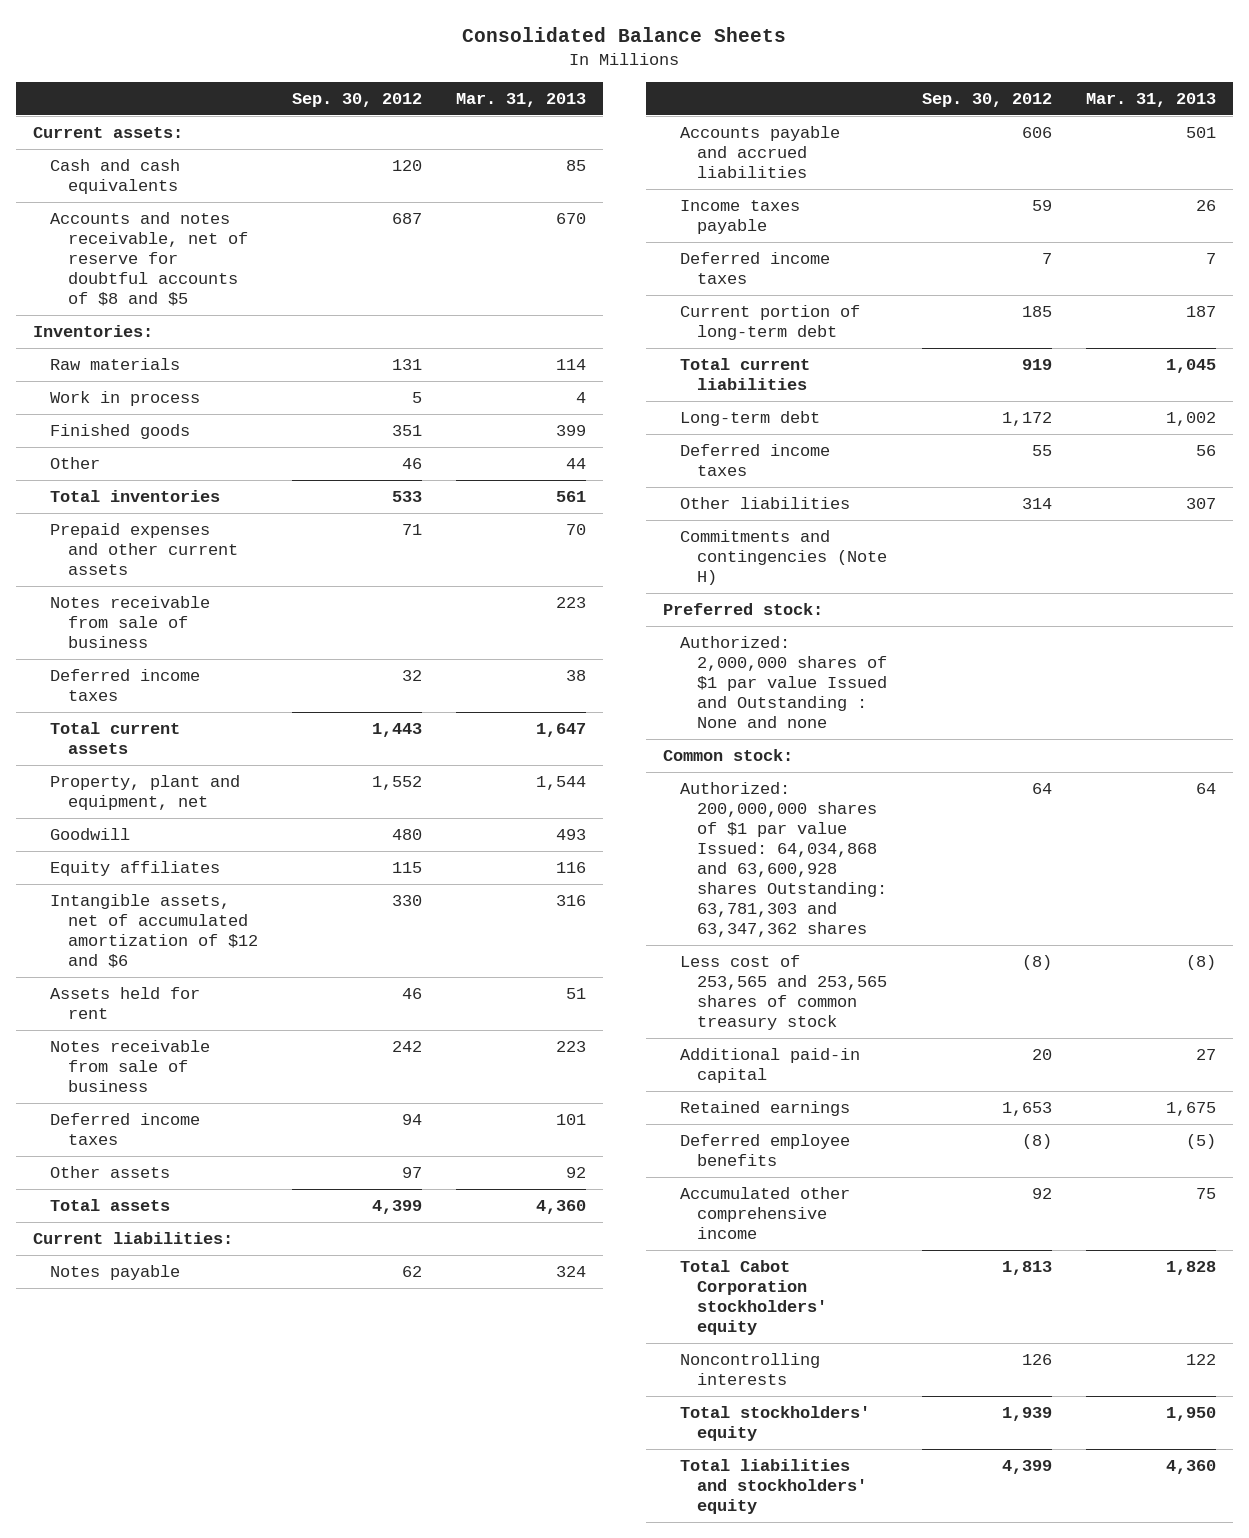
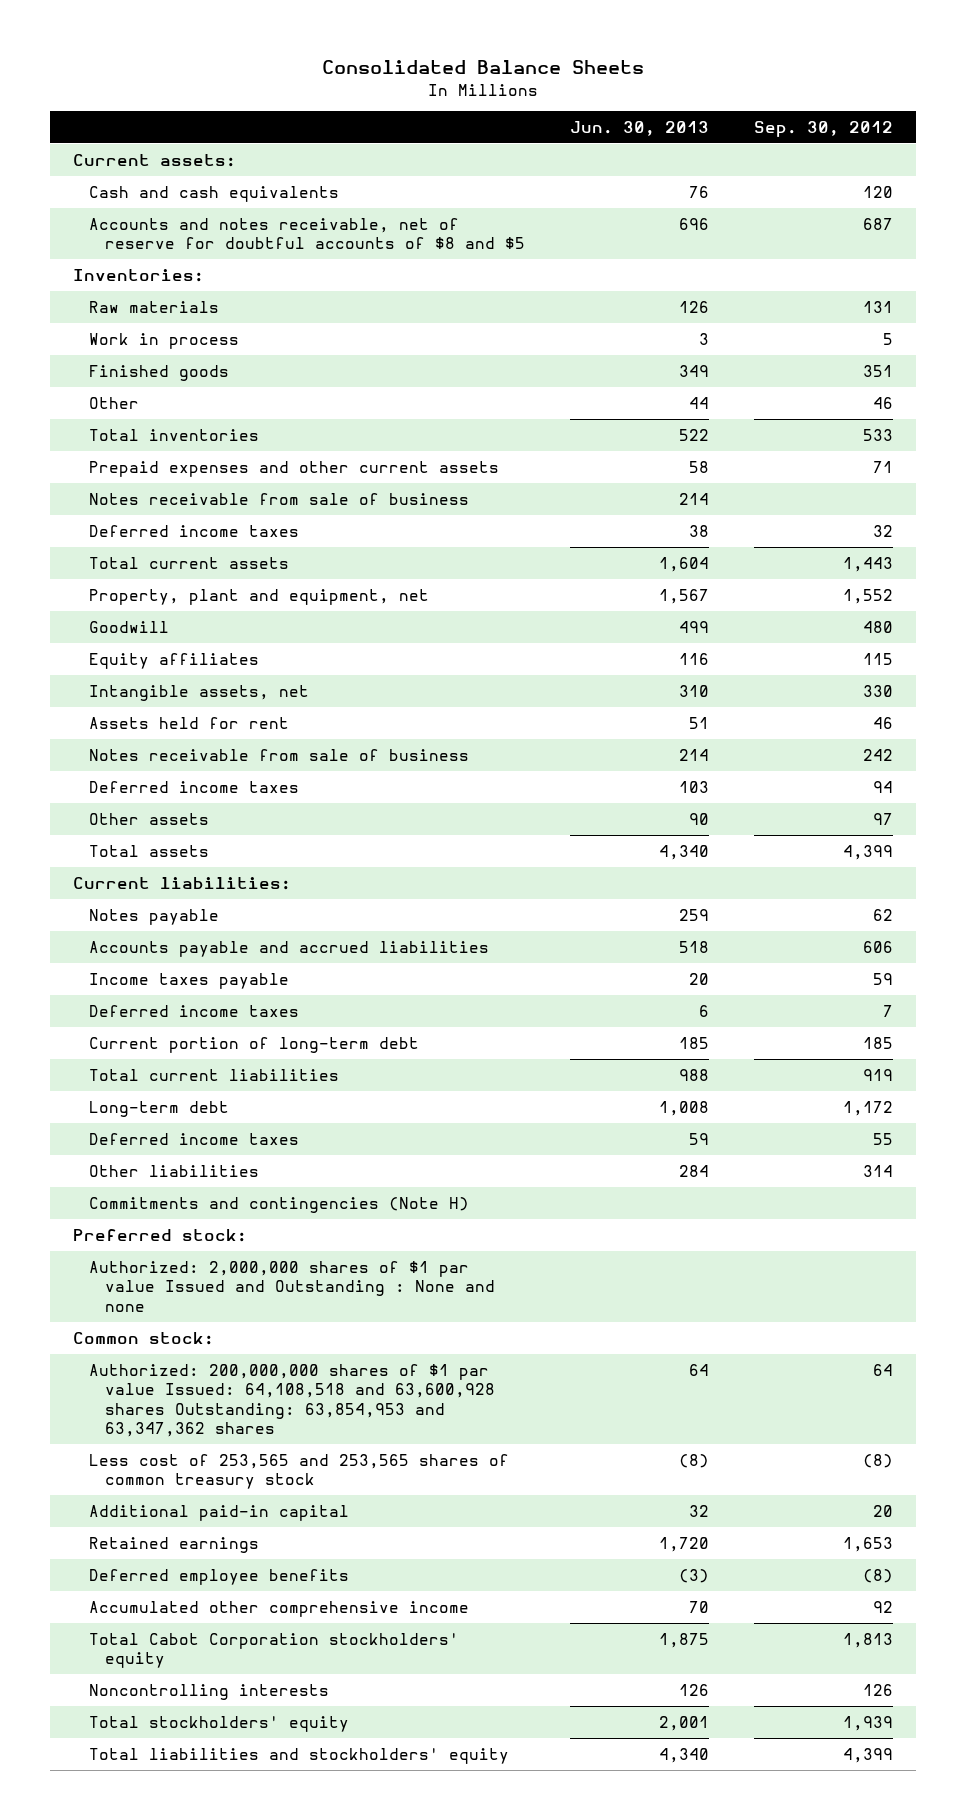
[456,93,587,108] Mar. 31, 2013 -> none
none -> [570,121,710,137] Jun. 30, 2013
[50,893,258,969] Intangible assets, net of accumulated amortization of $12 and $6 -> [88,684,309,701] Intangible assets, net
[680,781,888,938] Authorized: 200,000,000 shares of $1 par value Issued: 64,034,868 and 63,600,928 shares Outstanding: 63,781,303 and 63,347,362 shares -> [88,1363,496,1438] Authorized: 200,000,000 shares of $1 par value Issued: 64,108,518 and 63,600,928 shares Outstanding: 63,854,953 and 63,347,362 shares

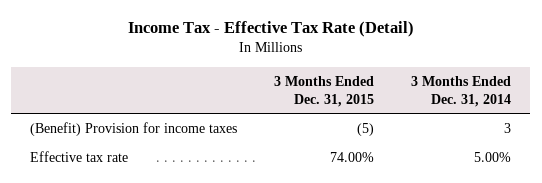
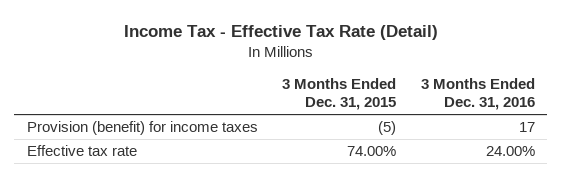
[411,75,512,107] 3 Months Ended Dec. 31, 2014 -> none
none -> [420,78,535,111] 3 Months Ended Dec. 31, 2016
[30,122,238,137] (Benefit) Provision for income taxes -> [26,121,258,136] Provision (benefit) for income taxes

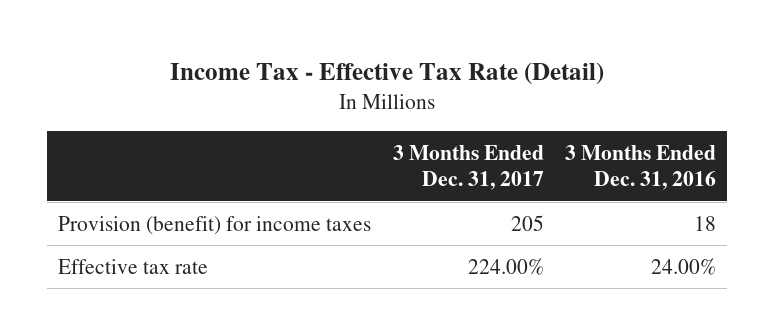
[282,78,397,111] 3 Months Ended Dec. 31, 2015 -> none
none -> [392,144,544,190] 3 Months Ended Dec. 31, 2017
[518,122,535,133] 17 -> [694,215,717,231] 18

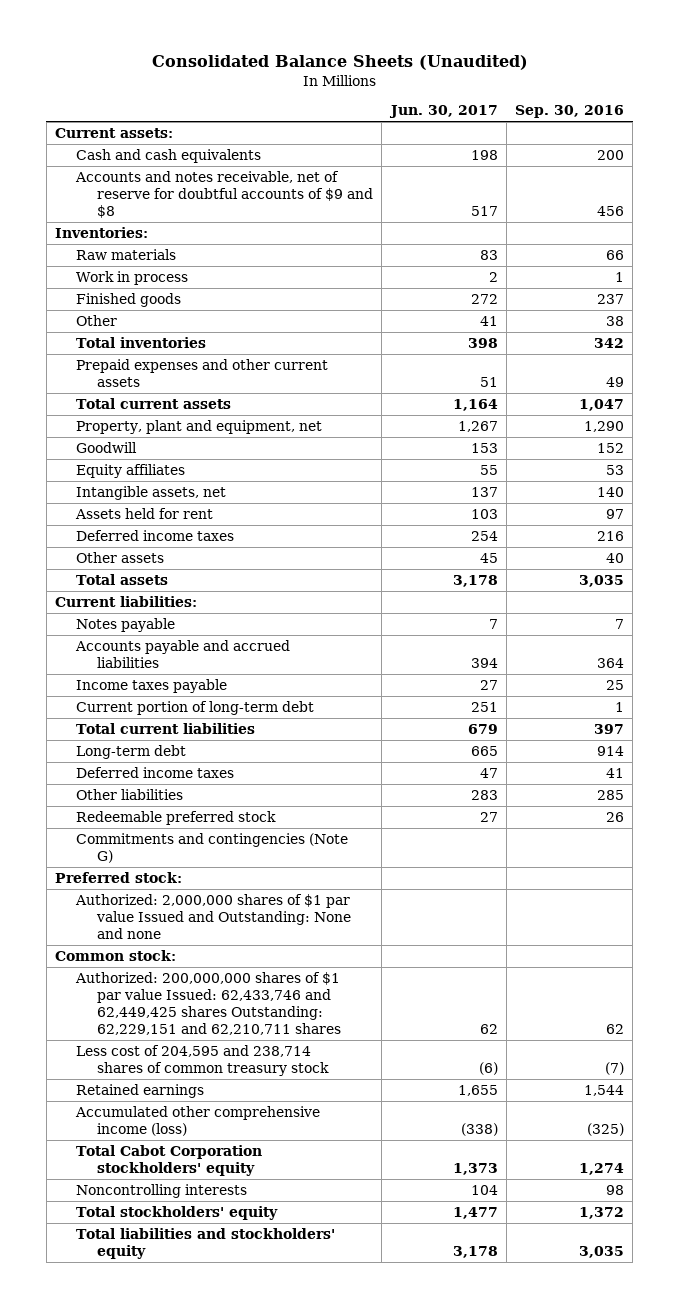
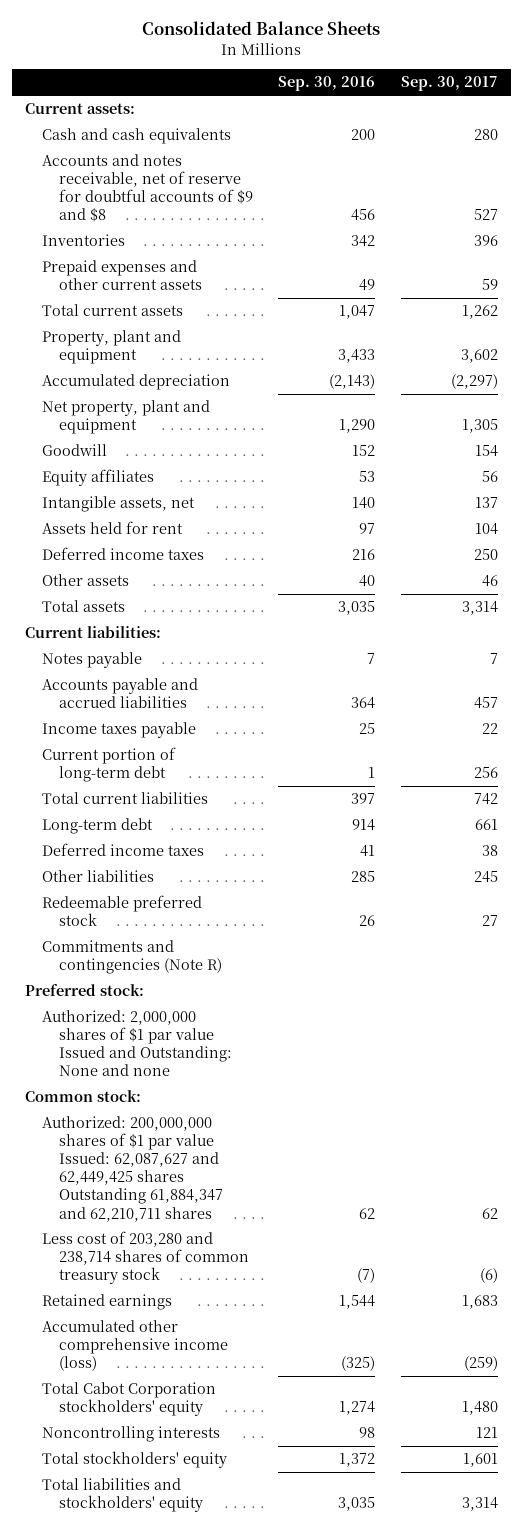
[151,55,528,71] Consolidated Balance Sheets (Unaudited) -> [142,20,381,35] Consolidated Balance Sheets
[388,105,498,119] Jun. 30, 2017 -> none
none -> [400,76,498,92] Sep. 30, 2017
[54,226,148,238] Inventories: -> none
[76,248,177,260] Raw materials -> none
[76,270,189,285] Work in process -> none
[76,292,182,307] Finished goods -> none
[76,314,118,326] Other -> none
[76,336,207,348] Total inventories -> [41,234,125,247] Inventories
none -> [41,330,181,365] Property, plant and equipment
none -> [41,374,230,391] Accumulated depreciation
[76,419,323,434] Property, plant and equipment, net -> [41,400,210,435] Net property, plant and equipment
[76,832,349,863] Commitments and contingencies (Note G) -> [41,940,222,975] Commitments and contingencies (Note R)
[75,971,342,1035] Authorized: 200,000,000 shares of $1 par value Issued: 62,433,746 and 62,449,425 shares Outstanding: 62,229,151 and 62,210,711 shares -> [41,1116,223,1222] Authorized: 200,000,000 shares of $1 par value Issued: 62,087,627 and 62,449,425 shares Outstanding 61,884,347 and 62,210,711 shares
[76,1044,330,1076] Less cost of 204,595 and 238,714 shares of common treasury stock -> [41,1231,249,1285] Less cost of 203,280 and 238,714 shares of common treasury stock

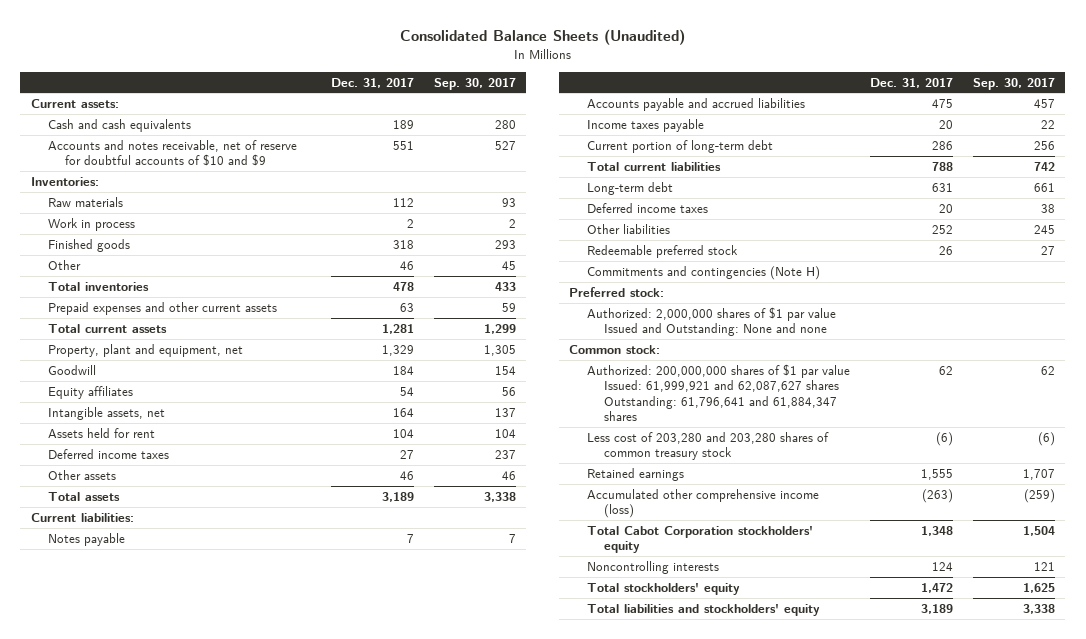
[142,20,381,35] Consolidated Balance Sheets -> [399,28,685,45] Consolidated Balance Sheets (Unaudited)
[278,76,376,92] Sep. 30, 2016 -> none
none -> [331,77,415,88] Dec. 31, 2017
[41,154,253,223] Accounts and notes receivable, net of reserve for doubtful accounts of $9 and $8 -> [47,139,297,167] Accounts and notes receivable, net of reserve for doubtful accounts of $10 and $9
none -> [30,176,99,186] Inventories:
none -> [47,196,123,207] Raw materials
none -> [47,217,135,231] Work in process
none -> [47,238,130,252] Finished goods
none -> [47,259,81,270] Other
[41,234,125,247] Inventories -> [47,281,149,291] Total inventories
[473,235,498,247] 396 -> [495,281,517,291] 433
[41,330,181,365] Property, plant and equipment -> none
[41,374,230,391] Accumulated depreciation -> none
[461,305,498,320] 1,262 -> [484,323,517,334] 1,299
[41,400,210,435] Net property, plant and equipment -> [47,343,243,357] Property, plant and equipment, net
[473,549,498,561] 250 -> [495,449,517,459] 237
[461,601,498,616] 3,314 -> [484,491,517,502] 3,338
[41,940,222,975] Commitments and contingencies (Note R) -> [586,265,820,280] Commitments and contingencies (Note H)
[41,1116,223,1222] Authorized: 200,000,000 shares of $1 par value Issued: 62,087,627 and 62,449,425 shares Outstanding 61,884,347 and 62,210,711 shares -> [586,363,850,422] Authorized: 200,000,000 shares of $1 par value Issued: 61,999,921 and 62,087,627 shares Outstanding: 61,796,641 and 61,884,347 shares
[41,1231,249,1285] Less cost of 203,280 and 238,714 shares of common treasury stock -> [586,431,829,461] Less cost of 203,280 and 203,280 shares of common treasury stock
[461,1295,498,1310] 1,683 -> [1023,468,1056,480] 1,707
[461,1401,498,1416] 1,480 -> [1023,525,1056,536] 1,504
[462,1453,498,1468] 1,601 -> [1023,582,1056,593] 1,625
[461,1497,498,1512] 3,314 -> [1023,603,1056,614] 3,338

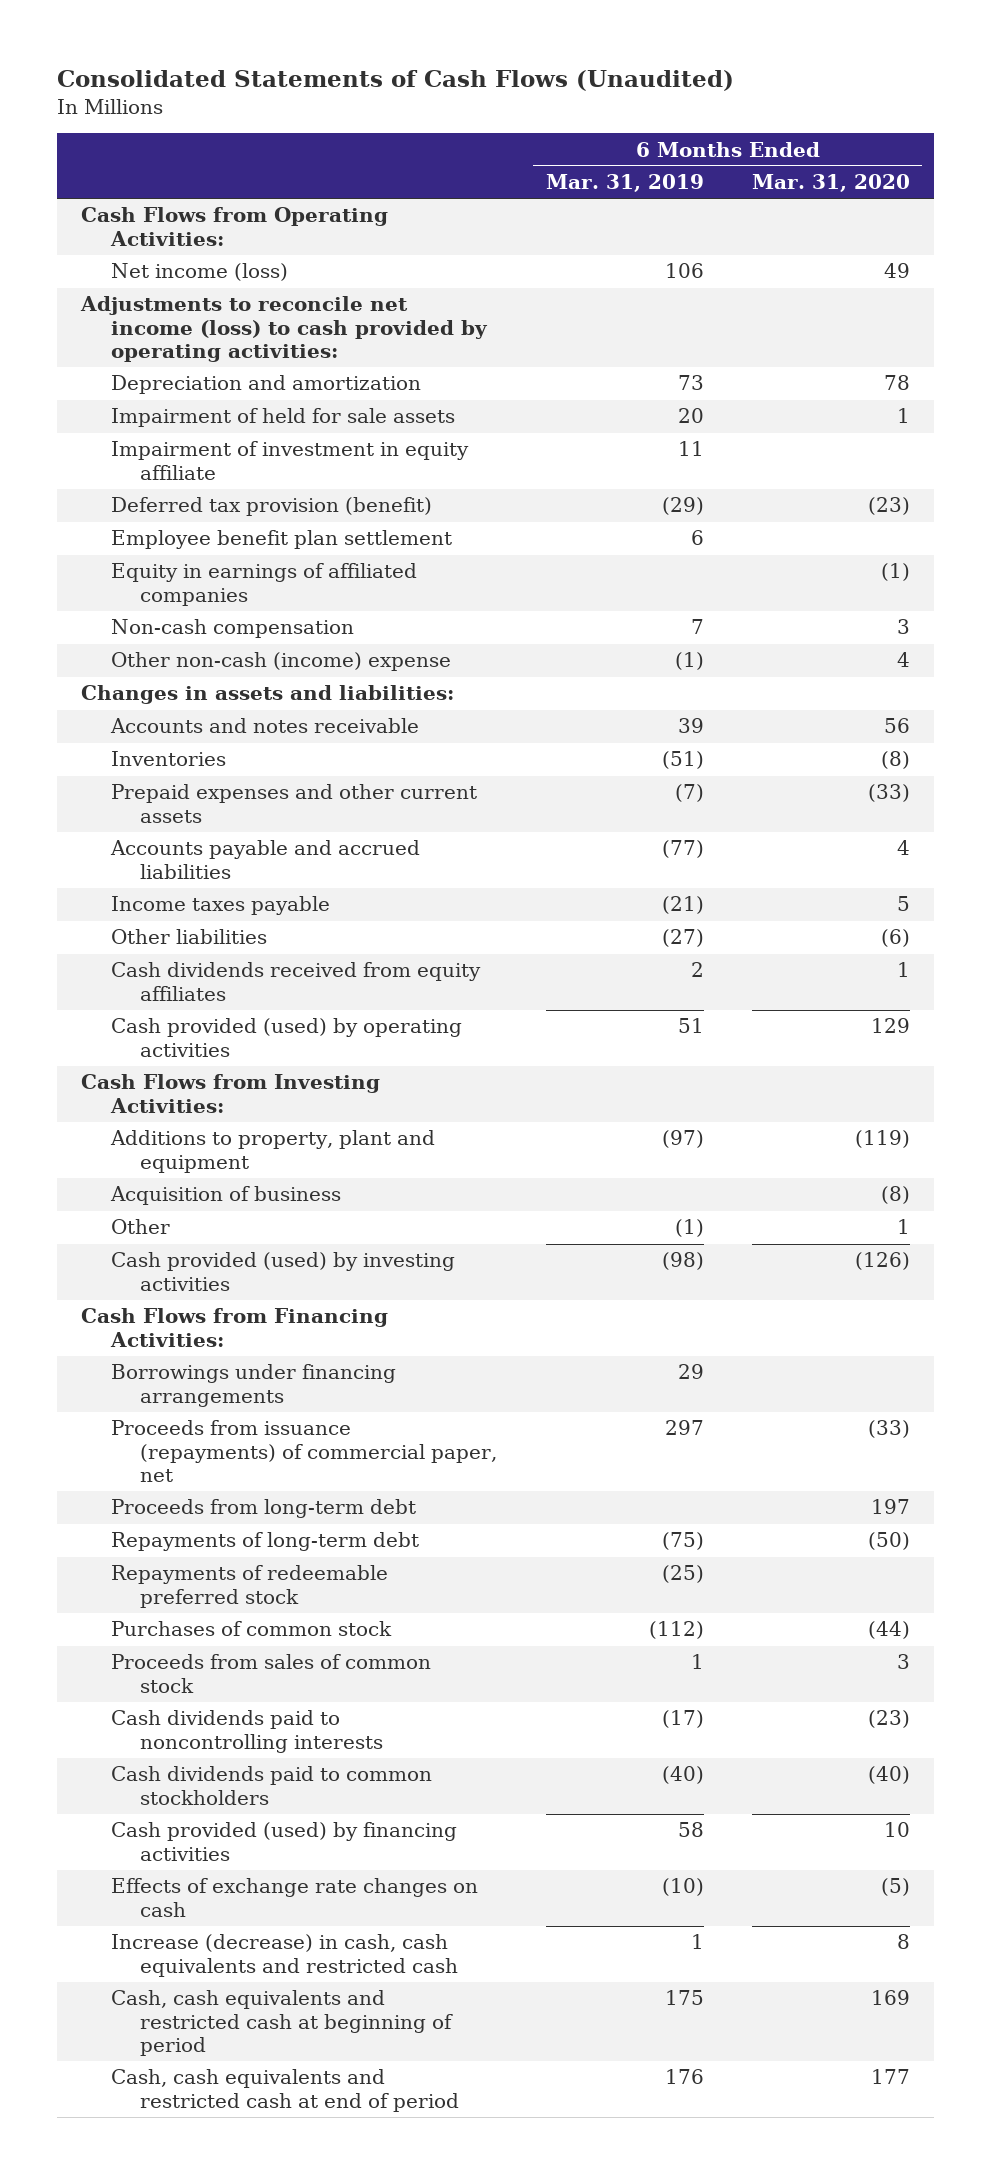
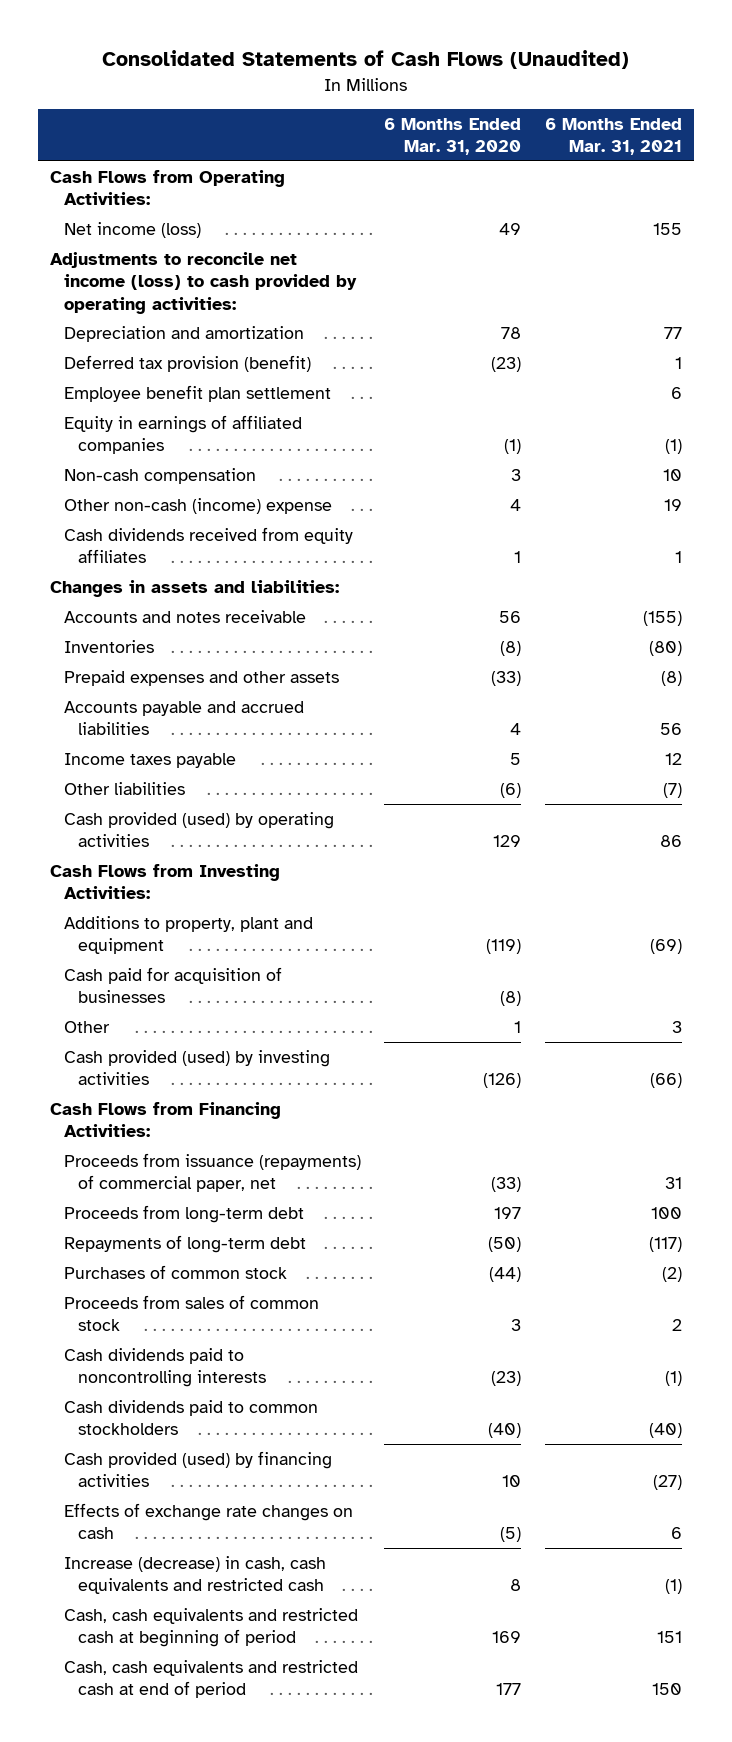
[545,174,704,193] Mar. 31, 2019 -> none
none -> [544,117,682,155] 6 Months Ended Mar. 31, 2021
[110,408,455,428] Impairment of held for sale assets -> none
[110,441,469,480] Impairment of investment in equity affiliate -> none
[110,962,481,1001] Cash dividends received from equity affiliates -> [63,526,353,564] Cash dividends received from equity affiliates
[110,784,477,823] Prepaid expenses and other current assets -> [63,669,339,686] Prepaid expenses and other assets
[109,1186,341,1206] Acquisition of business -> [63,966,282,1004] Cash paid for acquisition of businesses
[110,1364,396,1407] Borrowings under financing arrangements -> none
[110,1565,388,1608] Repayments of redeemable preferred stock -> none

